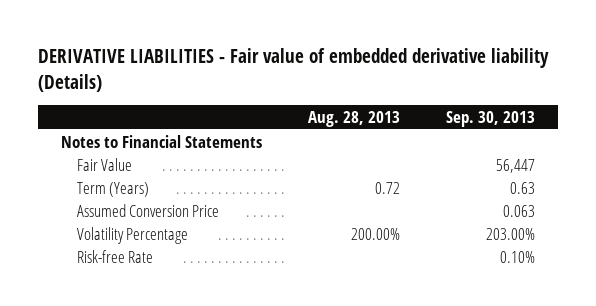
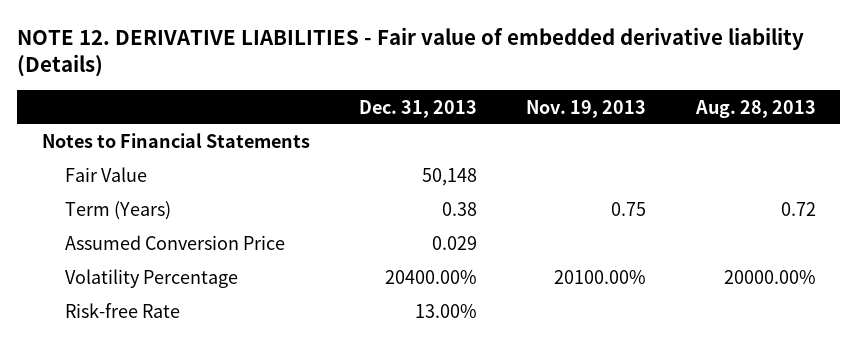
[37,48,549,92] DERIVATIVE LIABILITIES - Fair value of embedded derivative liability (Details) -> [17,26,805,78] NOTE 12. DERIVATIVE LIABILITIES - Fair value of embedded derivative liability (Details)
[445,110,535,127] Sep. 30, 2013 -> none
none -> [359,99,478,118] Dec. 31, 2013
none -> [526,99,647,118] Nov. 19, 2013
[350,227,400,240] 200.00% -> [723,270,816,285] 20000.00%

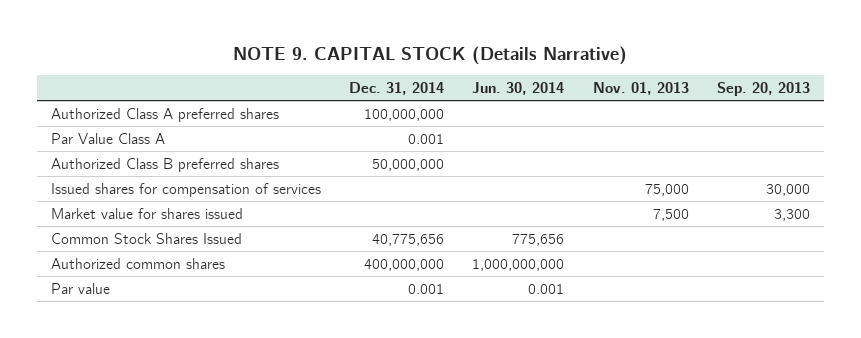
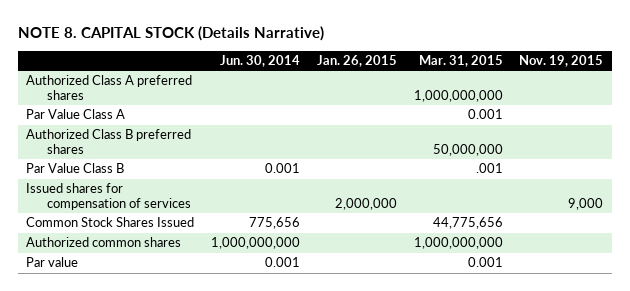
[233,46,628,66] NOTE 9. CAPITAL STOCK (Details Narrative) -> [17,26,324,42] NOTE 8. CAPITAL STOCK (Details Narrative)
[349,81,445,95] Dec. 31, 2014 -> none
[592,81,689,95] Nov. 01, 2013 -> none
[716,81,810,96] Sep. 20, 2013 -> none
none -> [316,55,397,68] Jan. 26, 2015
none -> [418,55,503,68] Mar. 31, 2015
none -> [519,55,604,68] Nov. 19, 2015
none -> [26,163,125,174] Par Value Class B
[50,207,243,219] Market value for shares issued -> none

